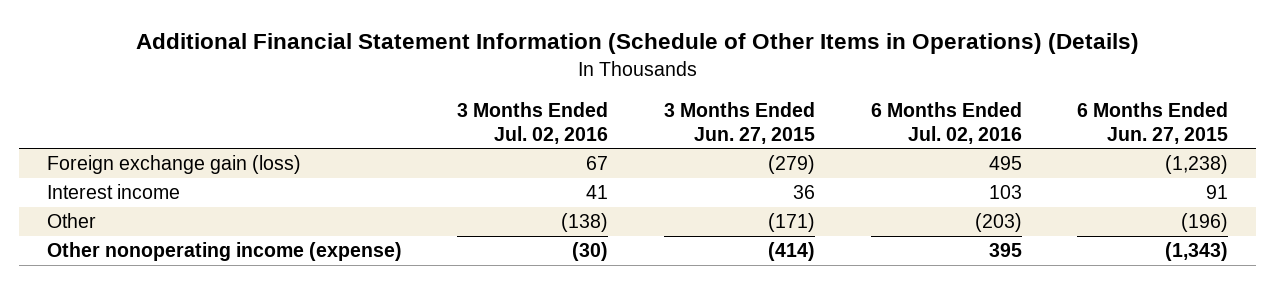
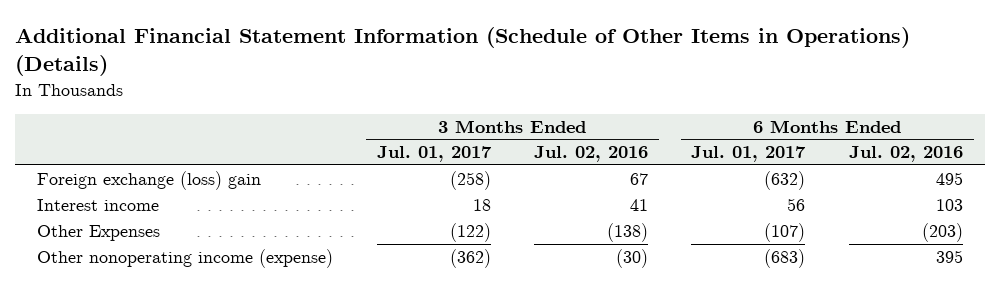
[664,101,816,144] 3 Months Ended Jun. 27, 2015 -> none
[1077,101,1229,144] 6 Months Ended Jun. 27, 2015 -> none
none -> [376,146,492,163] Jul. 01, 2017
none -> [691,146,807,163] Jul. 01, 2017
[46,155,301,175] Foreign exchange gain (loss) -> [37,171,262,191] Foreign exchange (loss) gain
[46,213,96,229] Other -> [37,225,161,242] Other Expenses

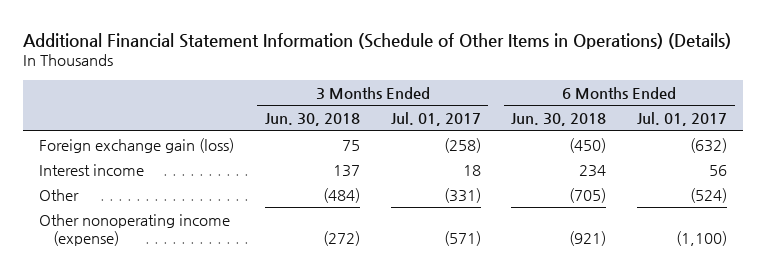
[534,146,649,163] Jul. 02, 2016 -> none
[848,146,963,163] Jul. 02, 2016 -> none
none -> [264,113,360,127] Jun. 30, 2018
none -> [511,113,607,127] Jun. 30, 2018
[37,171,262,191] Foreign exchange (loss) gain -> [38,137,234,153] Foreign exchange gain (loss)
[37,225,161,242] Other Expenses -> [38,188,79,201] Other
[449,223,491,243] (122) -> [443,187,481,203] (331)
[764,223,806,243] (107) -> [690,187,728,203] (524)
[449,249,491,269] (362) -> [443,230,481,246] (571)
[764,249,806,269] (683) -> [676,230,728,246] (1,100)

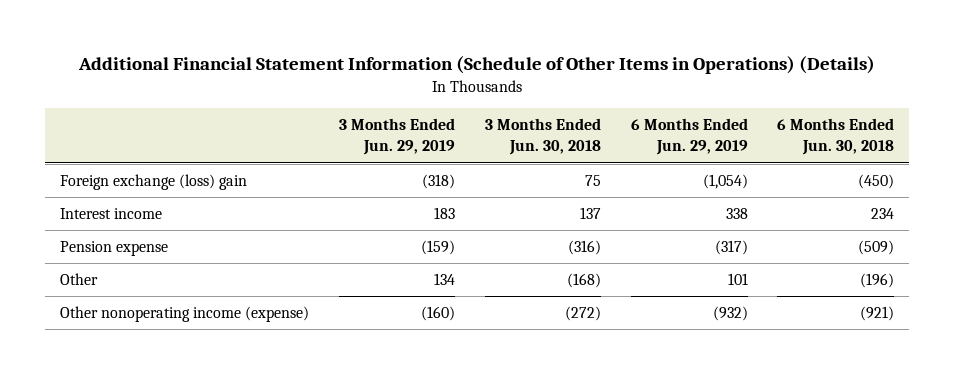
[390,112,481,127] Jul. 01, 2017 -> none
[637,112,728,127] Jul. 01, 2017 -> none
none -> [338,118,455,156] 3 Months Ended Jun. 29, 2019
none -> [630,118,748,156] 6 Months Ended Jun. 29, 2019
[38,137,234,153] Foreign exchange gain (loss) -> [60,174,248,191] Foreign exchange (loss) gain
none -> [60,241,169,257] Pension expense
[322,187,360,203] (484) -> [566,273,601,289] (168)
[569,187,607,203] (705) -> [860,273,895,289] (196)

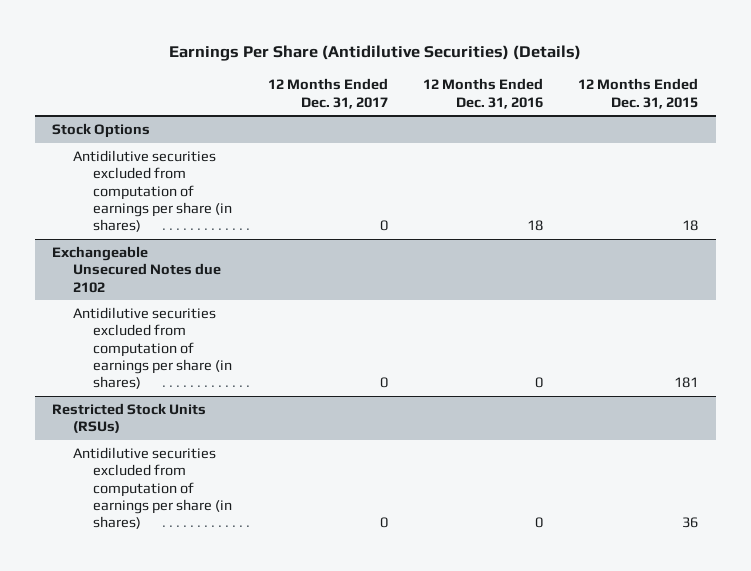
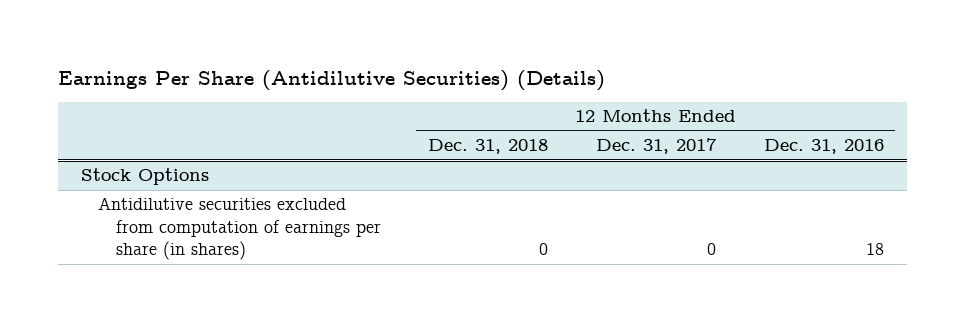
[578,78,699,109] 12 Months Ended Dec. 31, 2015 -> none
none -> [428,139,549,155] Dec. 31, 2018
[52,246,221,293] Exchangeable Unsecured Notes due 2102 -> none
[72,307,233,390] Antidilutive securities excluded from computation of earnings per share (in shares) -> none
[52,403,207,434] Restricted Stock Units (RSUs) -> none
[72,447,233,530] Antidilutive securities excluded from computation of earnings per share (in shares) -> none

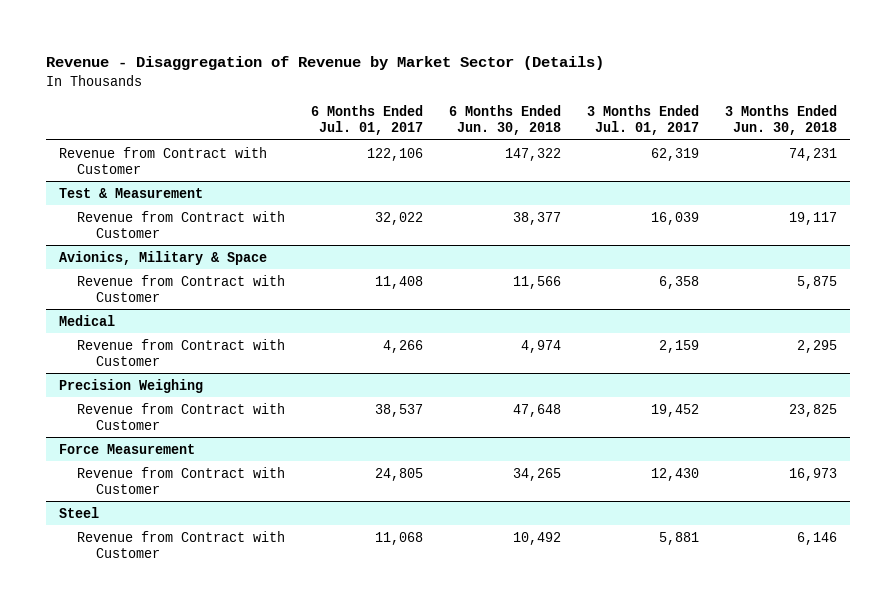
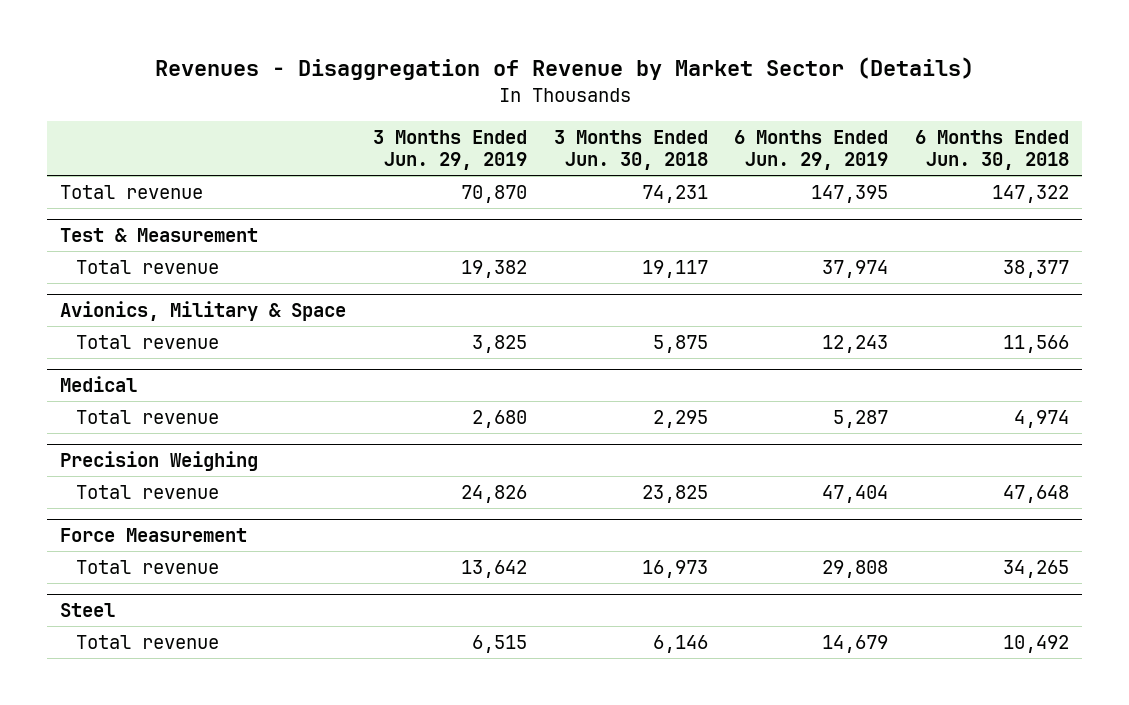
[45,56,604,71] Revenue - Disaggregation of Revenue by Market Sector (Details) -> [154,57,974,81] Revenues - Disaggregation of Revenue by Market Sector (Details)
[311,104,424,135] 6 Months Ended Jul. 01, 2017 -> none
[587,104,700,135] 3 Months Ended Jul. 01, 2017 -> none
none -> [372,129,527,171] 3 Months Ended Jun. 29, 2019
none -> [734,129,889,171] 6 Months Ended Jun. 29, 2019
[58,146,267,174] Revenue from Contract with Customer -> [60,184,204,199] Total revenue
[77,210,286,238] Revenue from Contract with Customer -> [75,259,219,274] Total revenue
[77,274,286,302] Revenue from Contract with Customer -> [75,334,219,349] Total revenue
[77,338,286,366] Revenue from Contract with Customer -> [75,409,219,424] Total revenue
[77,402,286,430] Revenue from Contract with Customer -> [75,484,219,499] Total revenue
[77,466,286,494] Revenue from Contract with Customer -> [75,559,219,574] Total revenue
[77,530,286,558] Revenue from Contract with Customer -> [75,634,219,649] Total revenue

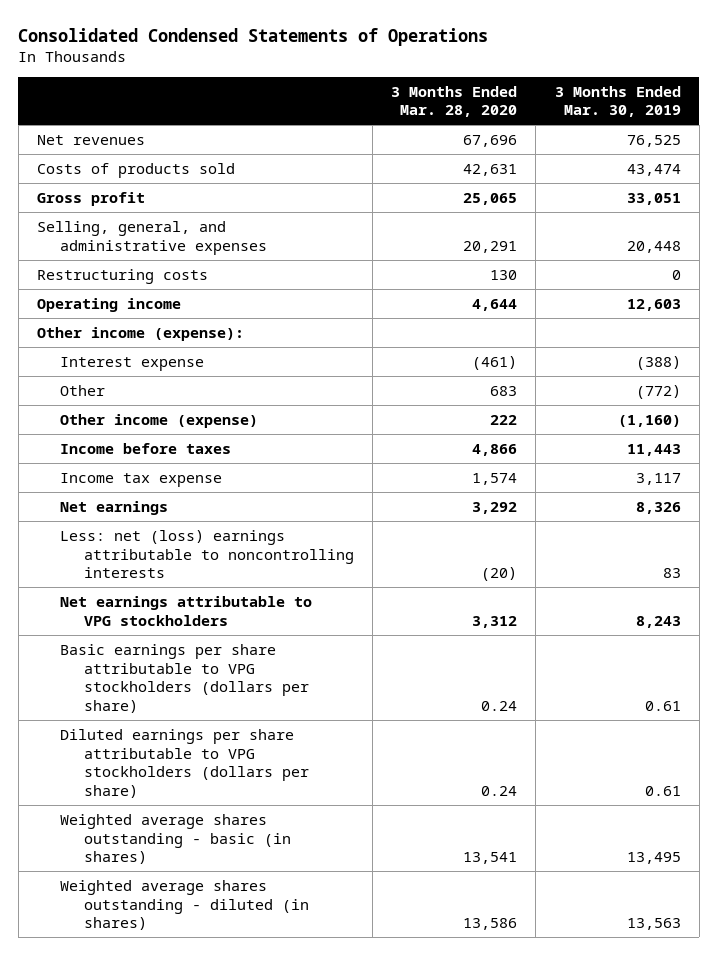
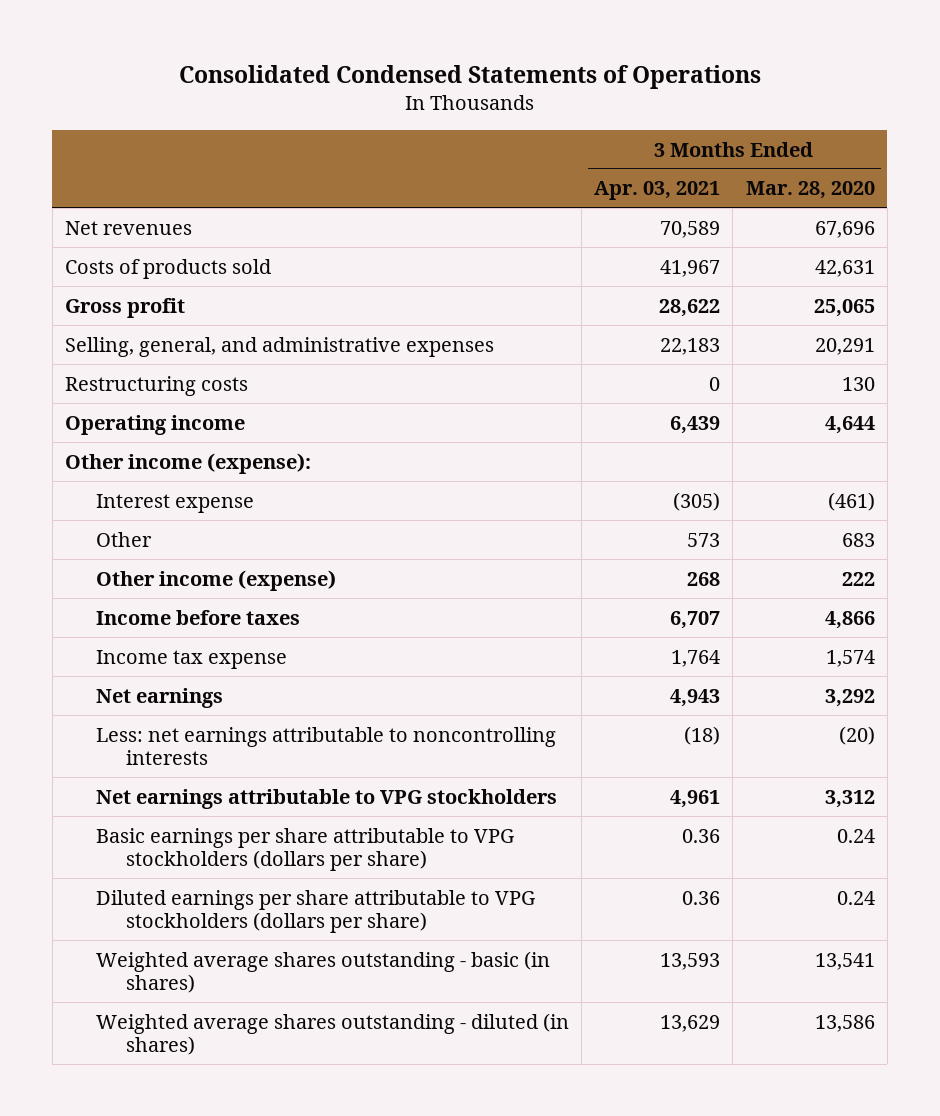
[554,85,681,118] 3 Months Ended Mar. 30, 2019 -> none
none -> [594,181,721,201] Apr. 03, 2021
[60,529,354,579] Less: net (loss) earnings attributable to noncontrolling interests -> [95,726,556,765] Less: net earnings attributable to noncontrolling interests

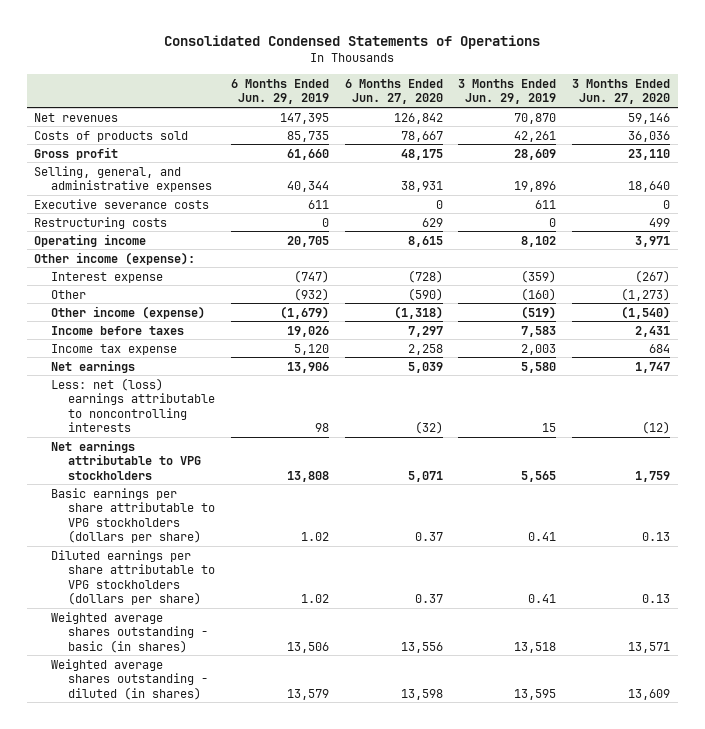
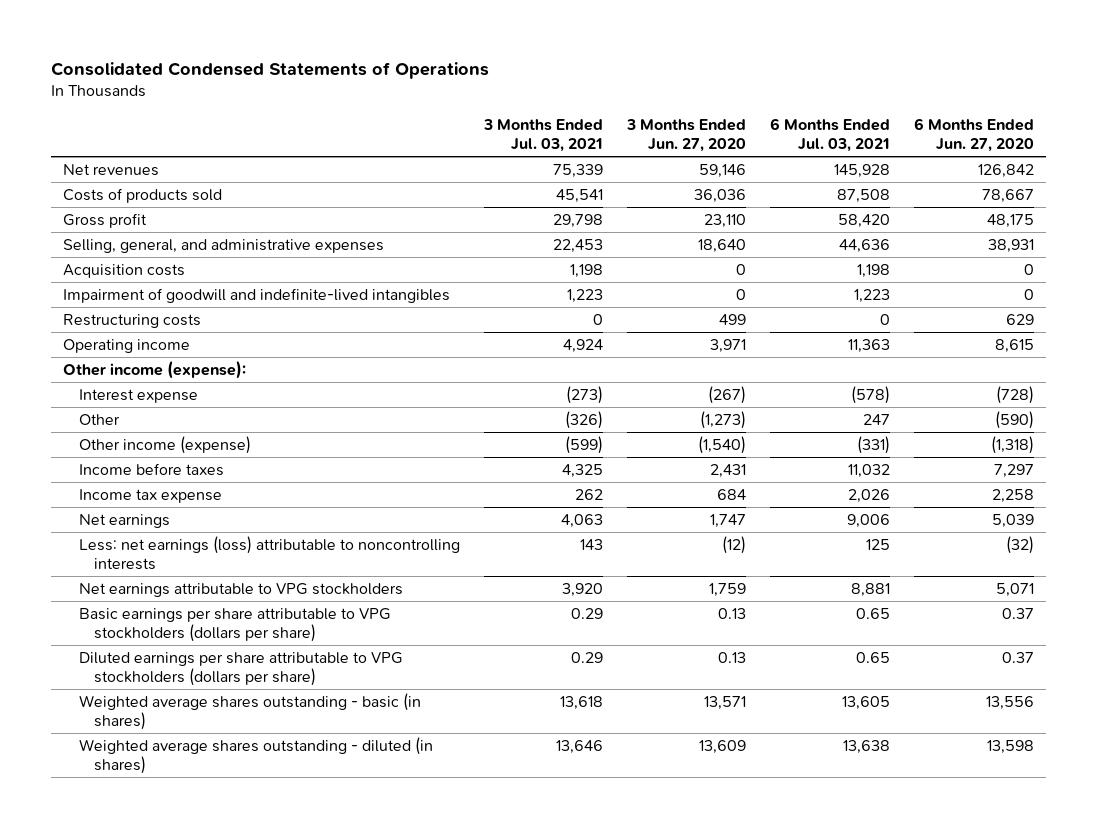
[230,78,329,105] 6 Months Ended Jun. 29, 2019 -> none
[458,78,557,105] 3 Months Ended Jun. 29, 2019 -> none
none -> [482,119,603,153] 3 Months Ended Jul. 03, 2021
none -> [770,118,891,153] 6 Months Ended Jul. 03, 2021
[34,198,210,209] Executive severance costs -> none
none -> [62,263,185,278] Acquisition costs
none -> [62,287,450,303] Impairment of goodwill and indefinite-lived intangibles
[51,377,216,433] Less: net (loss) earnings attributable to noncontrolling interests -> [78,535,460,571] Less: net earnings (loss) attributable to noncontrolling interests

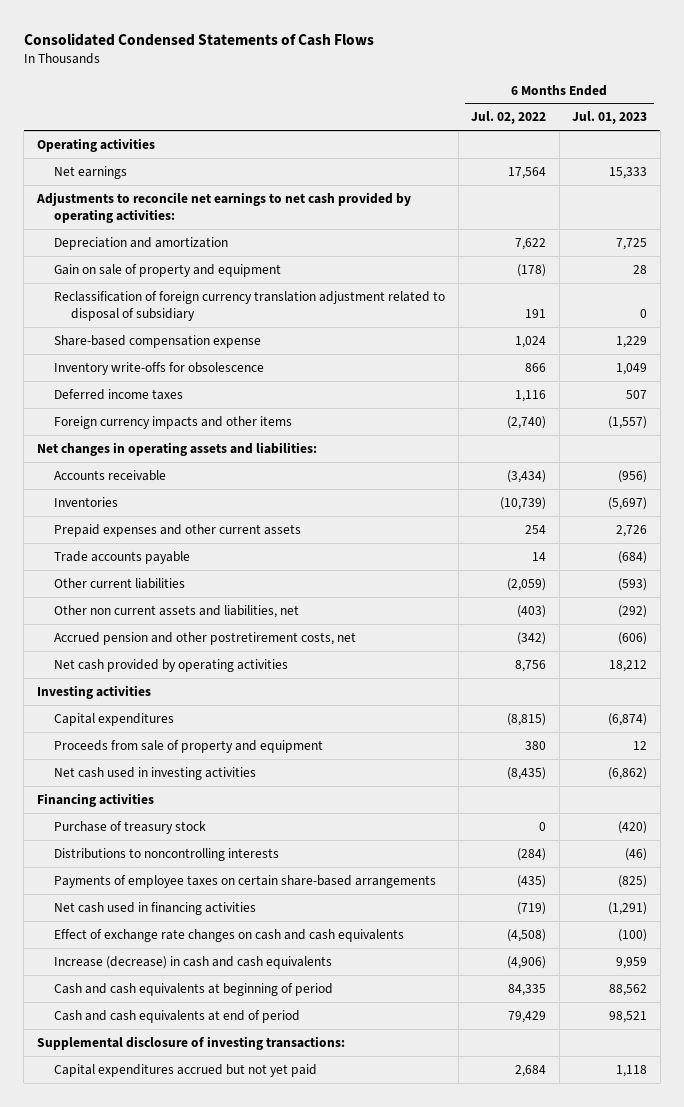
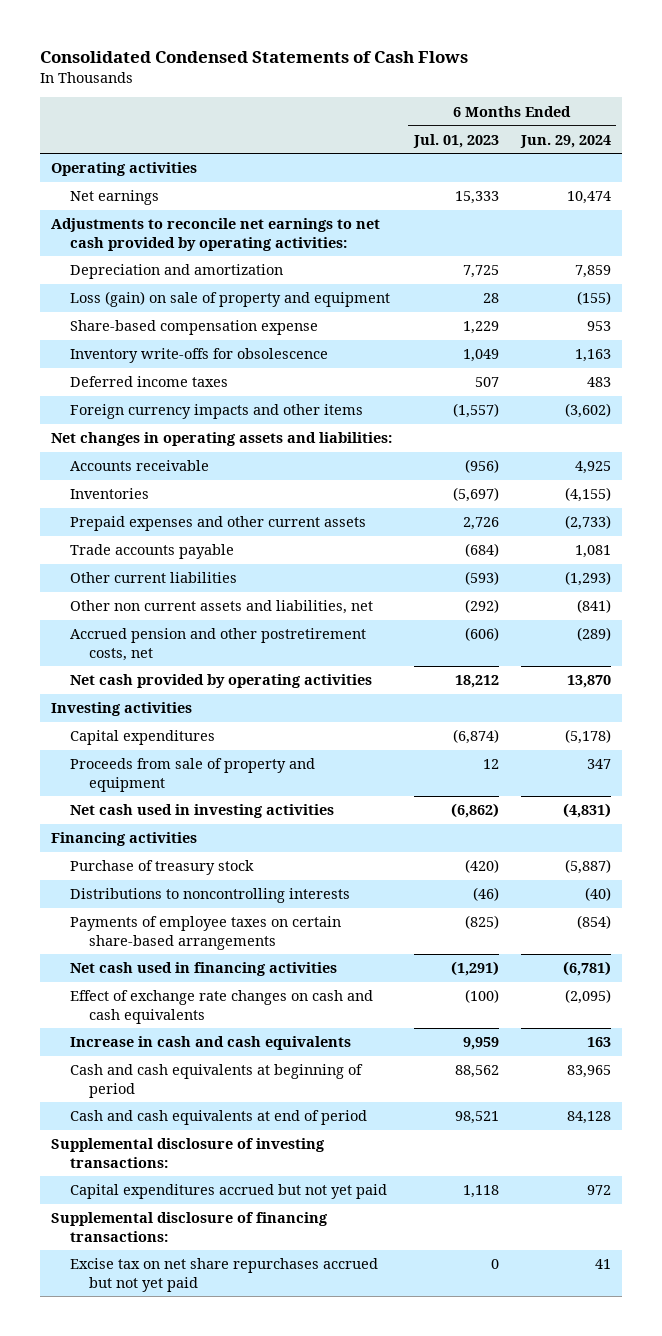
[471,111,547,125] Jul. 02, 2022 -> none
none -> [519,134,611,148] Jun. 29, 2024
[54,290,446,321] Reclassification of foreign currency translation adjustment related to disposal of subsidiary -> none
[54,263,282,277] Gain on sale of property and equipment -> [69,291,390,308] Loss (gain) on sale of property and equipment
[54,955,333,969] Increase (decrease) in cash and cash equivalents -> [69,1036,351,1051] Increase in cash and cash equivalents
none -> [50,1212,328,1242] Supplemental disclosure of financing transactions:
none -> [69,1258,378,1292] Excise tax on net share repurchases accrued but not yet paid

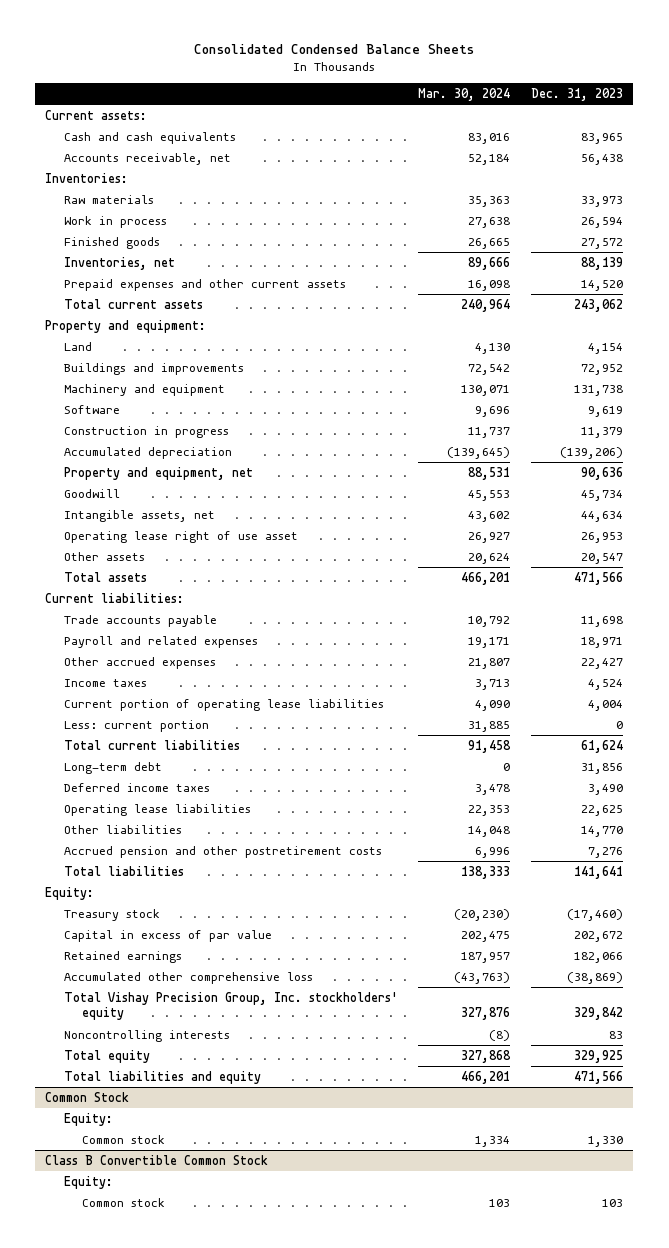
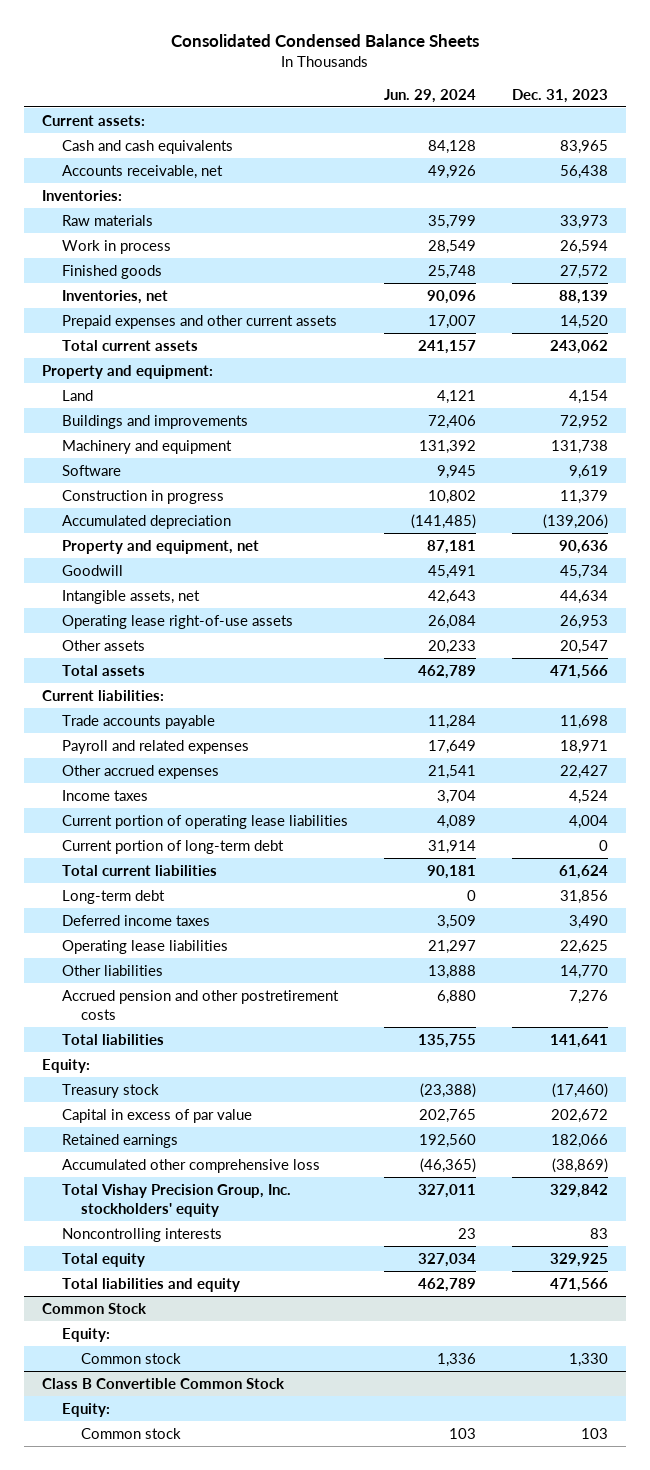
[418,88,511,102] Mar. 30, 2024 -> none
none -> [383,88,476,103] Jun. 29, 2024
[63,530,298,543] Operating lease right of use asset -> [61,614,293,629] Operating lease right-of-use assets
[63,719,209,732] Less: current portion -> [61,839,284,854] Current portion of long-term debt

